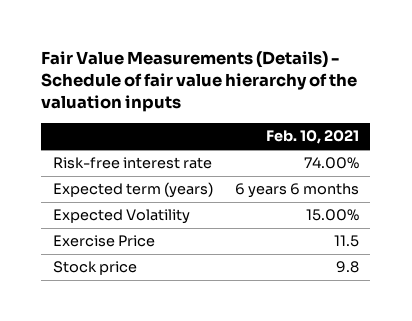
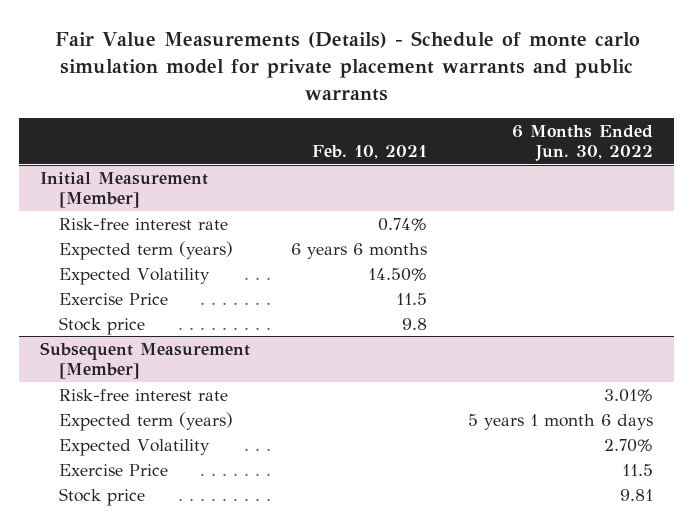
[41,50,358,113] Fair Value Measurements (Details) - Schedule of fair value hierarchy of the valuation inputs -> [54,31,640,102] Fair Value Measurements (Details) - Schedule of monte carlo simulation model for private placement warrants and public warrants
none -> [512,124,654,161] 6 Months Ended Jun. 30, 2022
none -> [39,171,208,209] Initial Measurement [Member]
[304,157,360,170] 74.00% -> [378,217,428,231] 0.74%
[306,209,360,222] 15.00% -> [368,267,428,281] 14.50%
none -> [39,341,250,380] Subsequent Measurement [Member]
none -> [59,388,229,401] Risk-free interest rate
none -> [59,411,234,431] Expected term (years)
none -> [59,438,211,456] Expected Volatility
none -> [59,463,169,476] Exercise Price
none -> [59,487,146,506] Stock price

